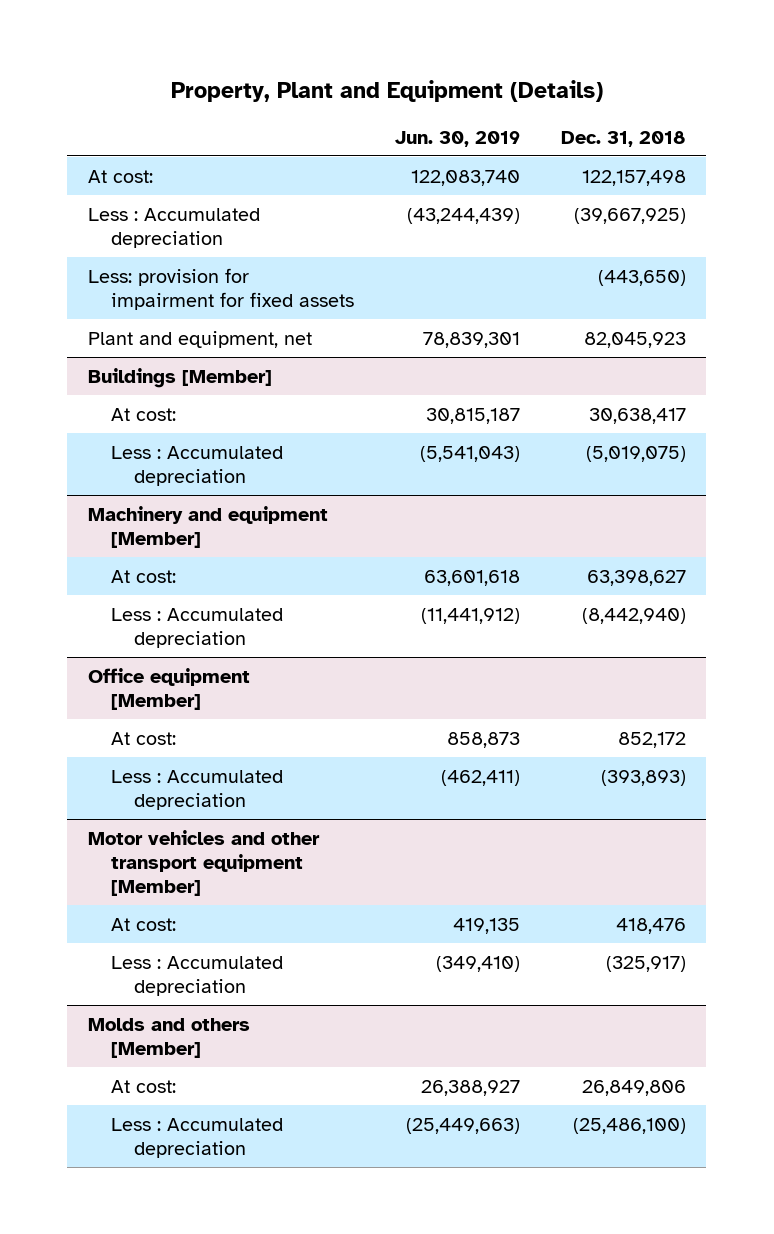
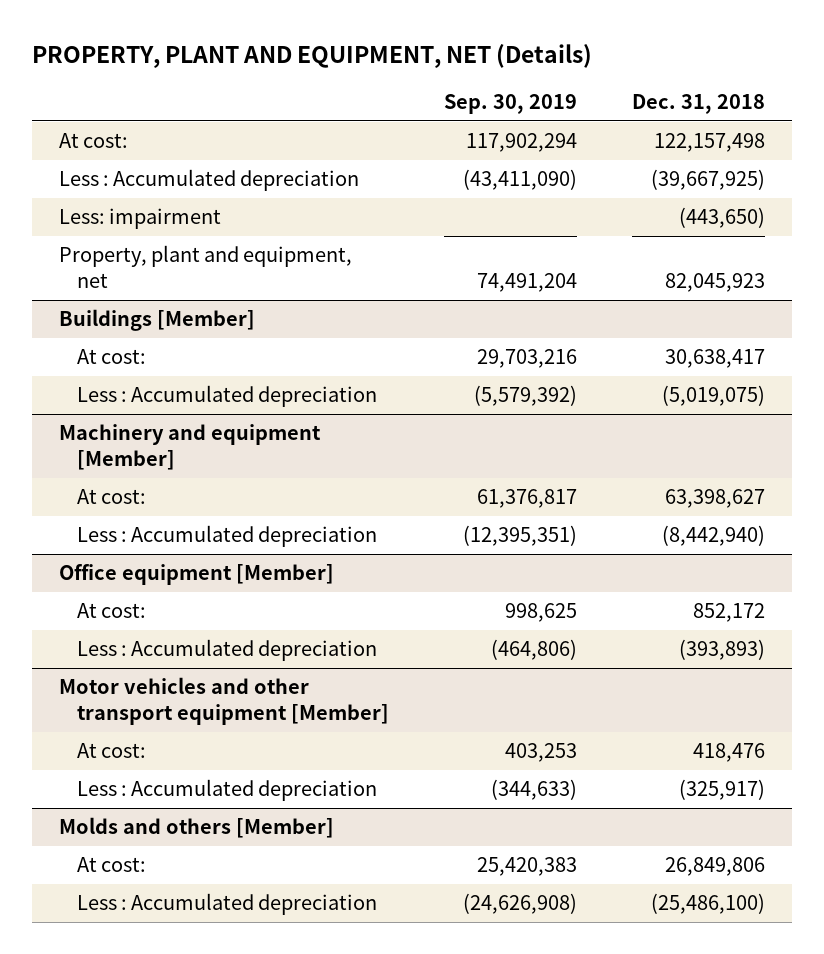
[170,80,603,103] Property, Plant and Equipment (Details) -> [31,43,592,68] PROPERTY, PLANT AND EQUIPMENT, NET (Details)
[394,130,520,147] Jun. 30, 2019 -> none
none -> [444,94,578,115] Sep. 30, 2019
[87,267,354,310] Less: provision for impairment for fixed assets -> [59,208,222,230] Less: impairment
[87,330,312,348] Plant and equipment, net -> [59,245,353,288] Property, plant and equipment, net

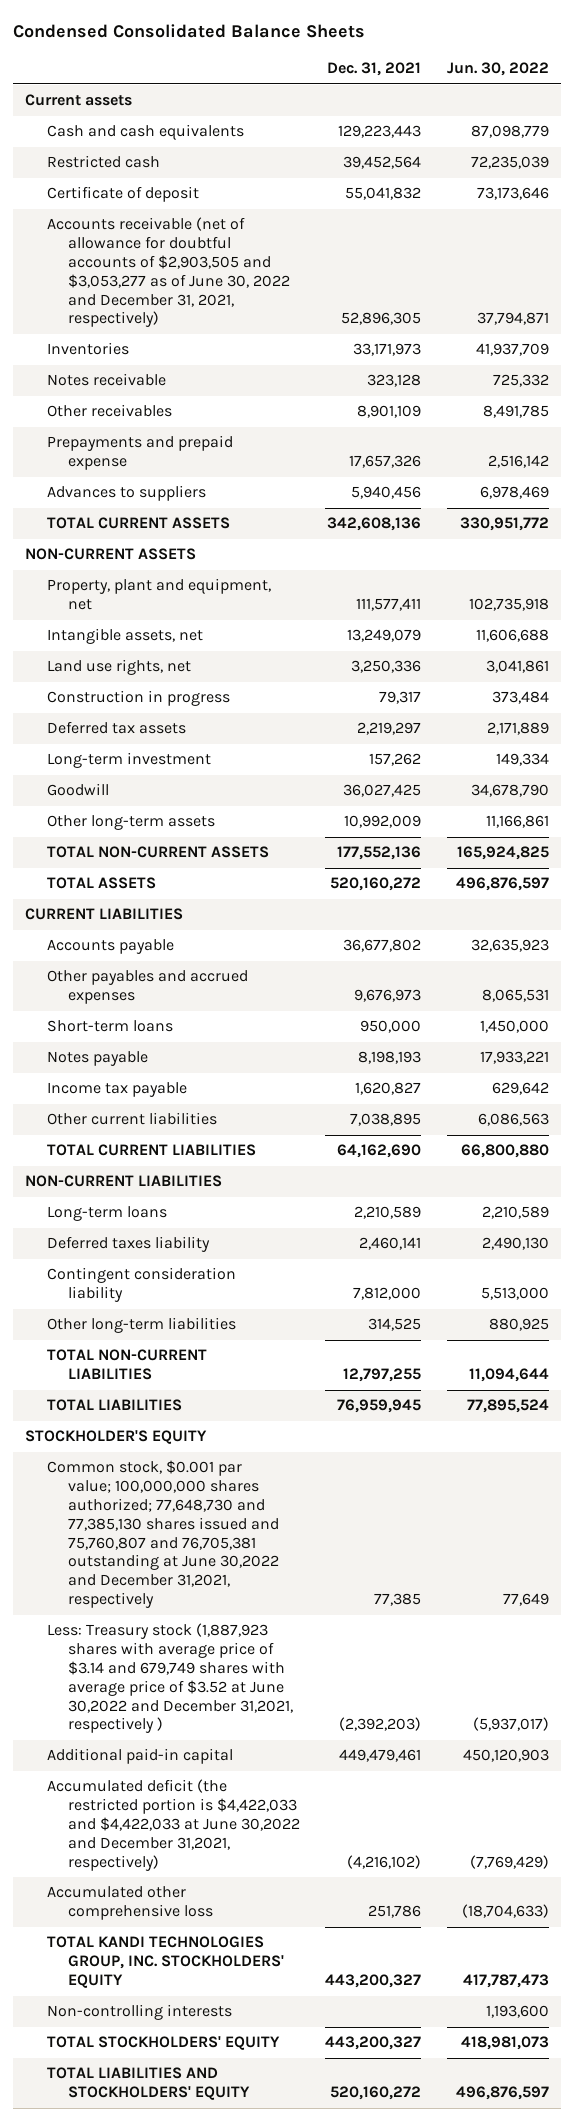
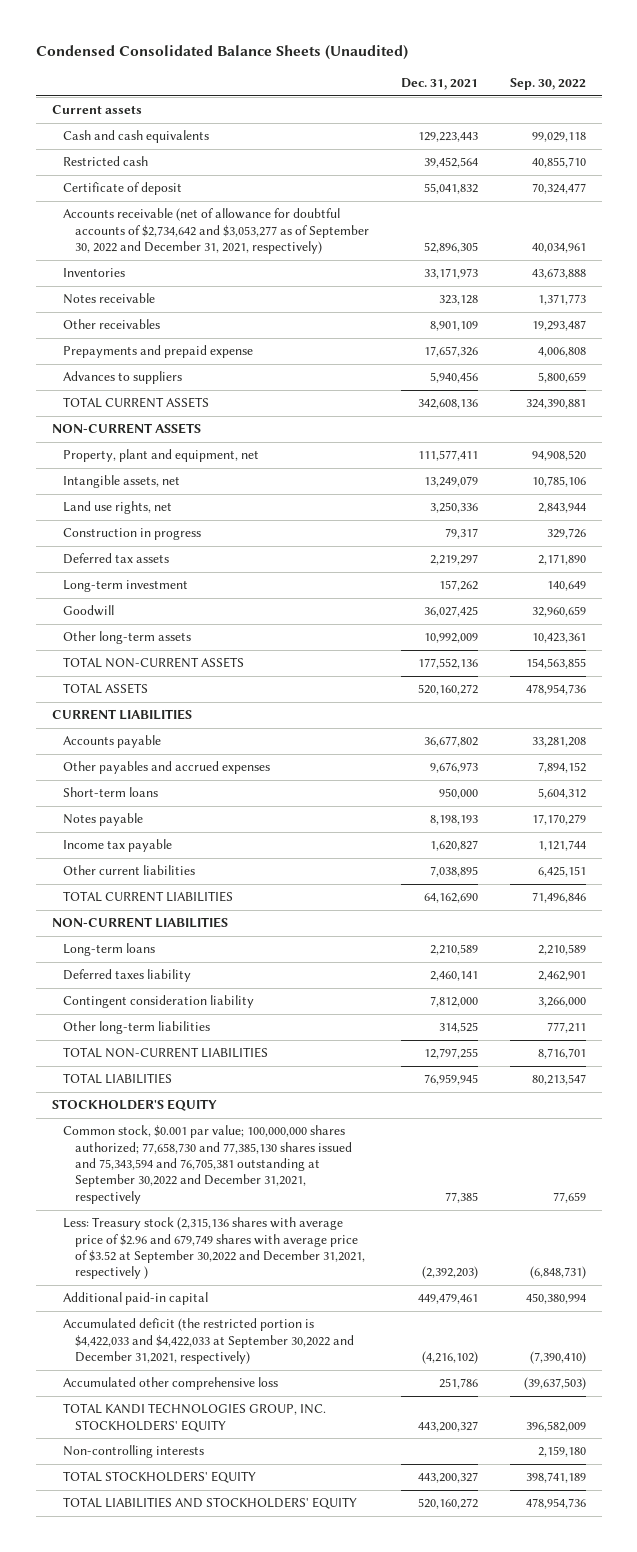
[12,24,365,39] Condensed Consolidated Balance Sheets -> [35,45,408,61] Condensed Consolidated Balance Sheets (Unaudited)
[446,62,549,77] Jun. 30, 2022 -> none
none -> [509,78,586,91] Sep. 30, 2022
[46,217,291,328] Accounts receivable (net of allowance for doubtful accounts of $2,903,505 and $3,053,277 as of June 30, 2022 and December 31, 2021, respectively) -> [63,208,370,255] Accounts receivable (net of allowance for doubtful accounts of $2,734,642 and $3,053,277 as of September 30, 2022 and December 31, 2021, respectively)
[46,1460,280,1609] Common stock, $0.001 par value; 100,000,000 shares authorized; 77,648,730 and 77,385,130 shares issued and 75,760,807 and 76,705,381 outstanding at June 30,2022 and December 31,2021, respectively -> [63,1125,353,1204] Common stock, $0.001 par value; 100,000,000 shares authorized; 77,658,730 and 77,385,130 shares issued and 75,343,594 and 76,705,381 outstanding at September 30,2022 and December 31,2021, respectively
[46,1623,294,1734] Less: Treasury stock (1,887,923 shares with average price of $3.14 and 679,749 shares with average price of $3.52 at June 30,2022 and December 31,2021, respectively ) -> [63,1217,366,1280] Less: Treasury stock (2,315,136 shares with average price of $2.96 and 679,749 shares with average price of $3.52 at September 30,2022 and December 31,2021, respectively )
[46,1779,301,1871] Accumulated deficit (the restricted portion is $4,422,033 and $4,422,033 at June 30,2022 and December 31,2021, respectively) -> [63,1318,355,1365] Accumulated deficit (the restricted portion is $4,422,033 and $4,422,033 at September 30,2022 and December 31,2021, respectively)

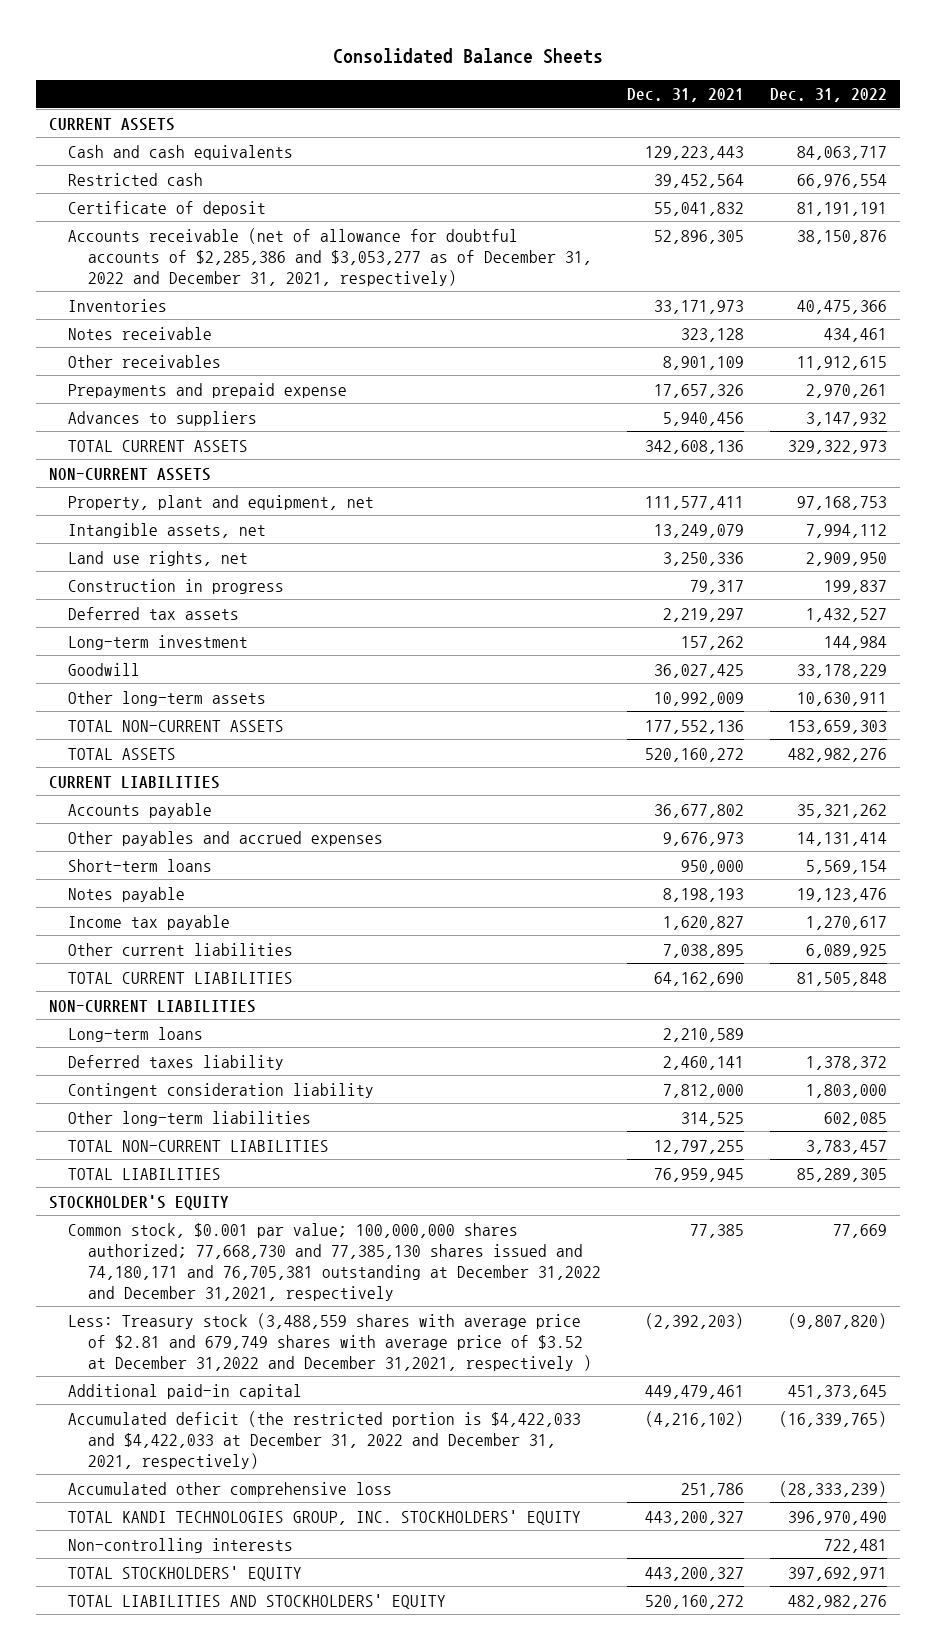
[35,45,408,61] Condensed Consolidated Balance Sheets (Unaudited) -> [333,48,604,65] Consolidated Balance Sheets
[509,78,586,91] Sep. 30, 2022 -> none
none -> [770,88,888,103] Dec. 31, 2022
[51,105,142,115] Current assets -> [48,117,175,131] CURRENT ASSETS
[63,208,370,255] Accounts receivable (net of allowance for doubtful accounts of $2,734,642 and $3,053,277 as of September 30, 2022 and December 31, 2021, respectively) -> [68,227,592,286] Accounts receivable (net of allowance for doubtful accounts of $2,285,386 and $3,053,277 as of December 31, 2022 and December 31, 2021, respectively)
[63,1125,353,1204] Common stock, $0.001 par value; 100,000,000 shares authorized; 77,658,730 and 77,385,130 shares issued and 75,343,594 and 76,705,381 outstanding at September 30,2022 and December 31,2021, respectively -> [68,1222,601,1301] Common stock, $0.001 par value; 100,000,000 shares authorized; 77,668,730 and 77,385,130 shares issued and 74,180,171 and 76,705,381 outstanding at December 31,2022 and December 31,2021, respectively
[63,1217,366,1280] Less: Treasury stock (2,315,136 shares with average price of $2.96 and 679,749 shares with average price of $3.52 at September 30,2022 and December 31,2021, respectively ) -> [68,1312,592,1371] Less: Treasury stock (3,488,559 shares with average price of $2.81 and 679,749 shares with average price of $3.52 at December 31,2022 and December 31,2021, respectively )
[63,1318,355,1365] Accumulated deficit (the restricted portion is $4,422,033 and $4,422,033 at September 30,2022 and December 31,2021, respectively) -> [68,1410,582,1469] Accumulated deficit (the restricted portion is $4,422,033 and $4,422,033 at December 31, 2022 and December 31, 2021, respectively)

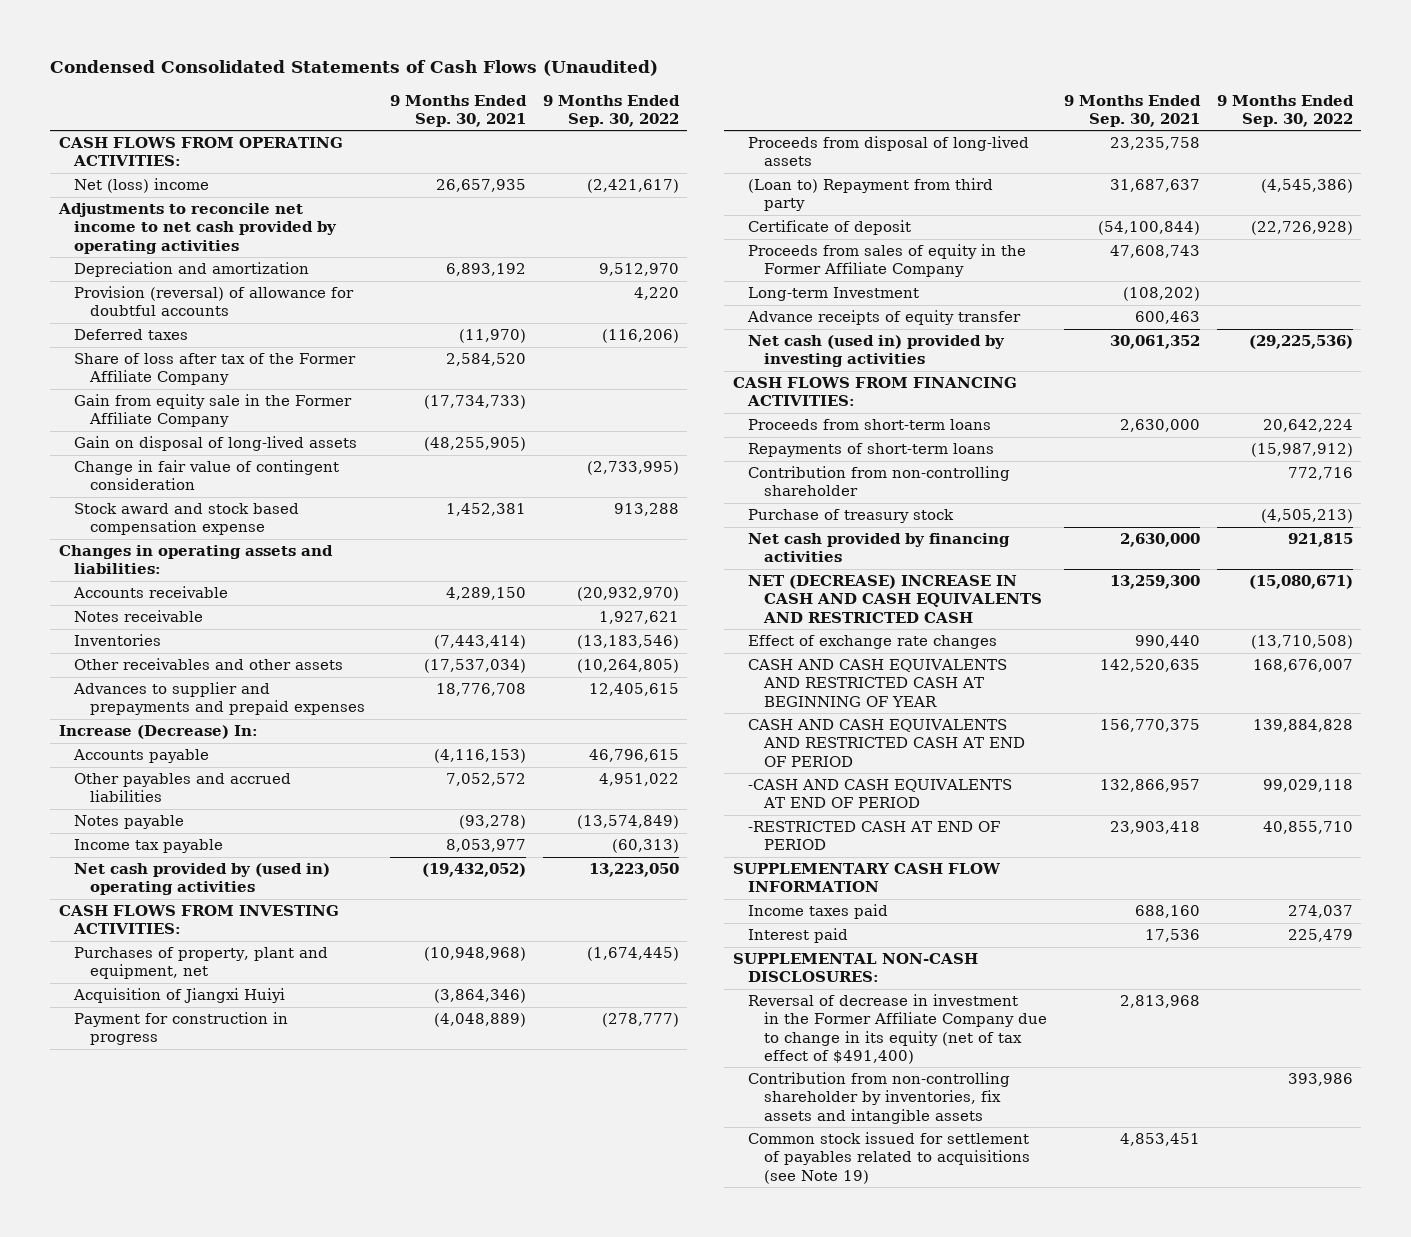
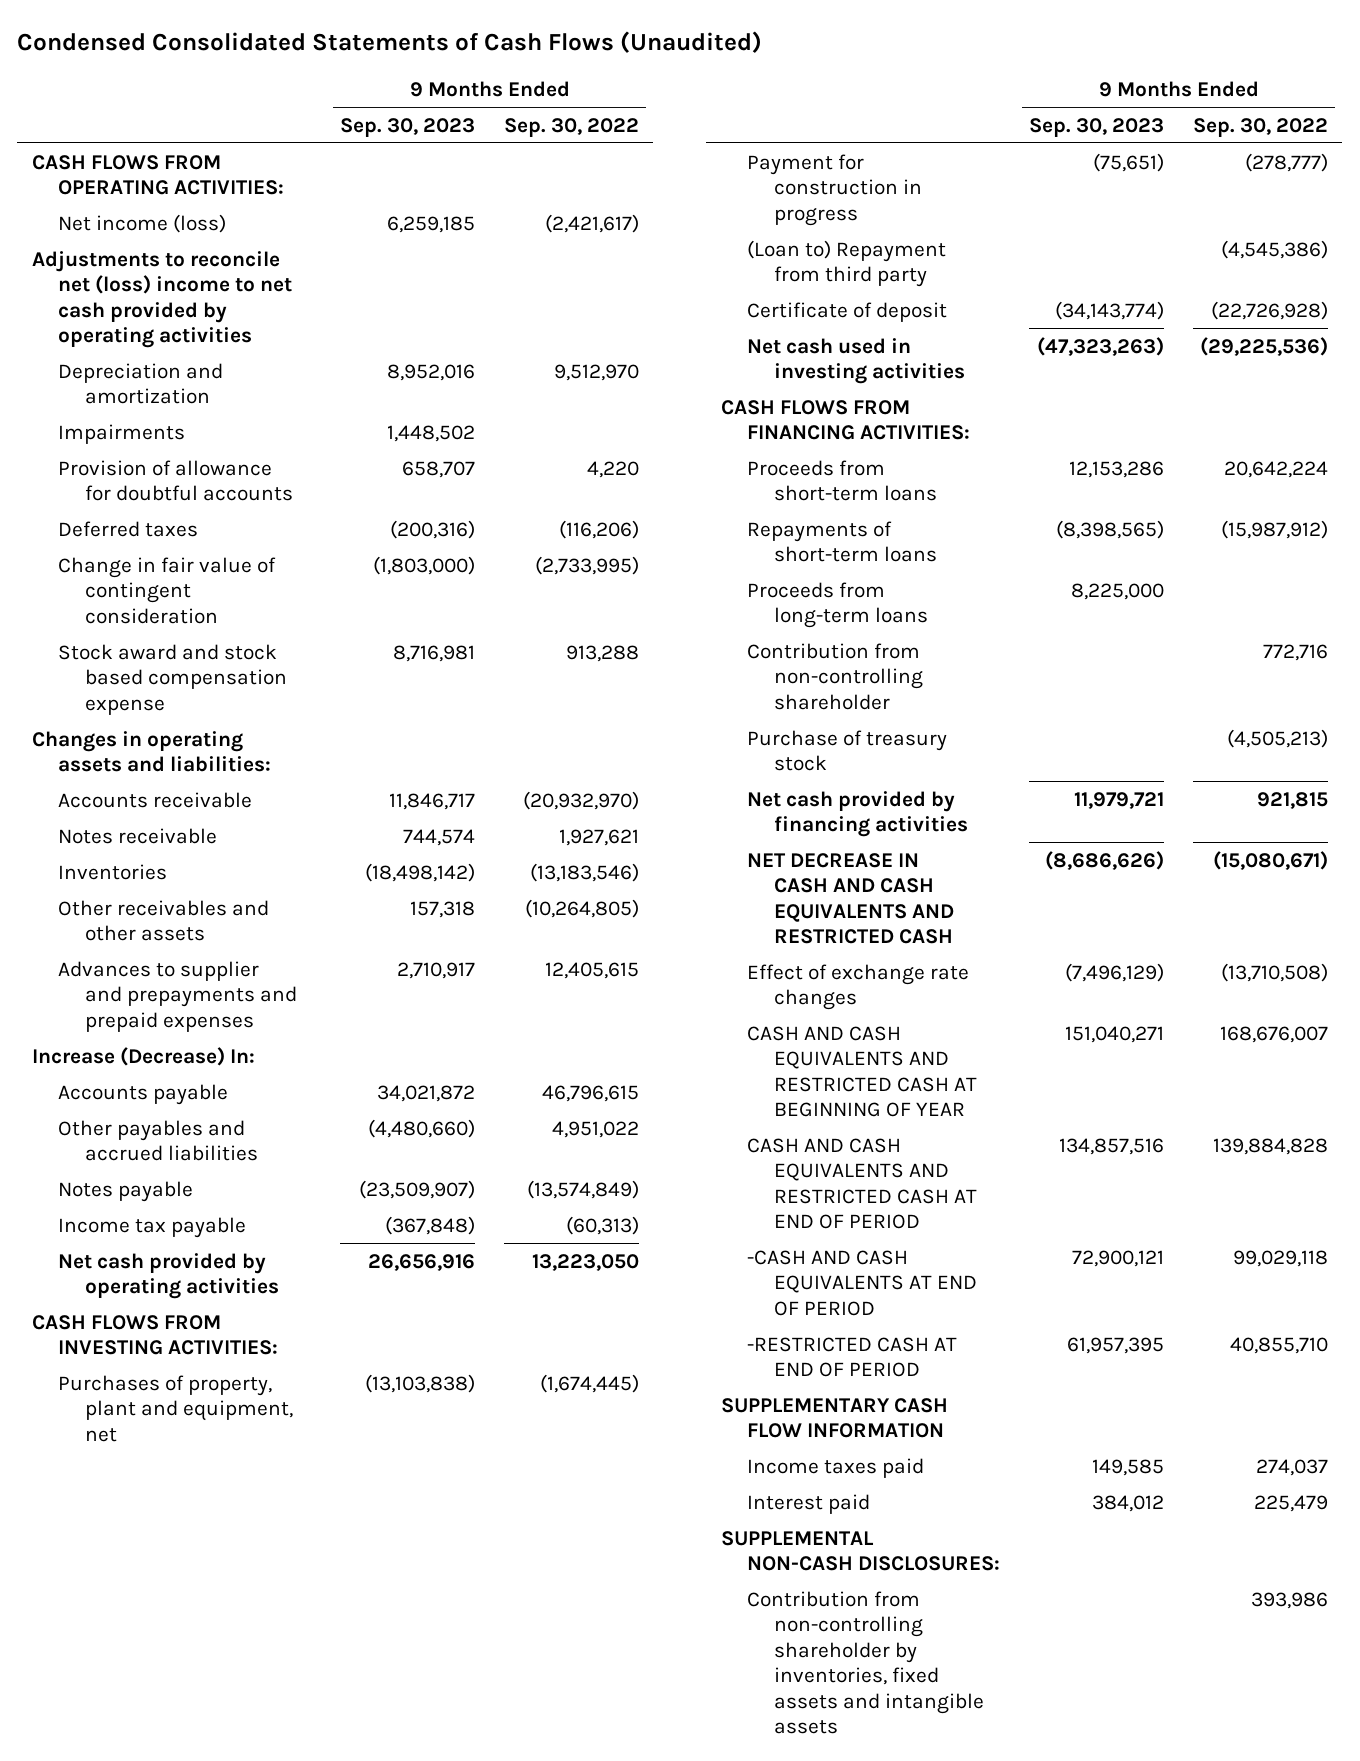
[389,94,527,127] 9 Months Ended Sep. 30, 2021 -> none
none -> [340,117,476,137] Sep. 30, 2023
[74,178,210,194] Net (loss) income -> [58,213,227,233] Net income (loss)
[57,203,338,254] Adjustments to reconcile net income to net cash provided by operating activities -> [31,250,293,349] Adjustments to reconcile net (loss) income to net cash provided by operating activities
none -> [58,423,186,444] Impairments
[74,286,355,317] Provision (reversal) of allowance for doubtful accounts -> [58,459,293,502] Provision of allowance for doubtful accounts
[74,353,357,386] Share of loss after tax of the Former Affiliate Company -> none
[74,394,353,428] Gain from equity sale in the Former Affiliate Company -> none
[74,436,358,452] Gain on disposal of long-lived assets -> none
[74,863,331,896] Net cash provided by (used in) operating activities -> [58,1252,279,1300] Net cash provided by operating activities
[73,988,286,1004] Acquisition of Jiangxi Huiyi -> none
[748,136,1030,167] Proceeds from disposal of long-lived assets -> none
[748,244,1027,278] Proceeds from sales of equity in the Former Affiliate Company -> none
[748,287,920,302] Long-term Investment -> none
[747,310,1022,326] Advance receipts of equity transfer -> none
[748,335,1006,368] Net cash (used in) provided by investing activities -> [747,337,965,385] Net cash used in investing activities
none -> [747,581,928,629] Proceeds from long-term loans
[748,575,1042,623] NET (DECREASE) INCREASE IN CASH AND CASH EQUIVALENTS AND RESTRICTED CASH -> [747,852,954,945] NET DECREASE IN CASH AND CASH EQUIVALENTS AND RESTRICTED CASH
[748,994,1047,1064] Reversal of decrease in investment in the Former Affiliate Company due to change in its equity (net of tax effect of $491,400) -> none
[748,1132,1030,1184] Common stock issued for settlement of payables related to acquisitions (see Note 19) -> none
[748,1072,1011,1124] Contribution from non-controlling shareholder by inventories, fix assets and intangible assets -> [747,1590,984,1735] Contribution from non-controlling shareholder by inventories, fixed assets and intangible assets

